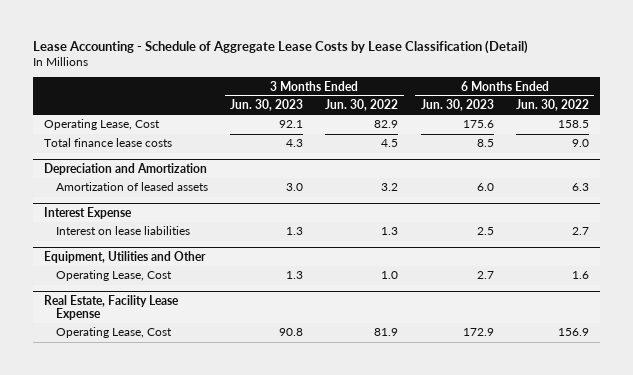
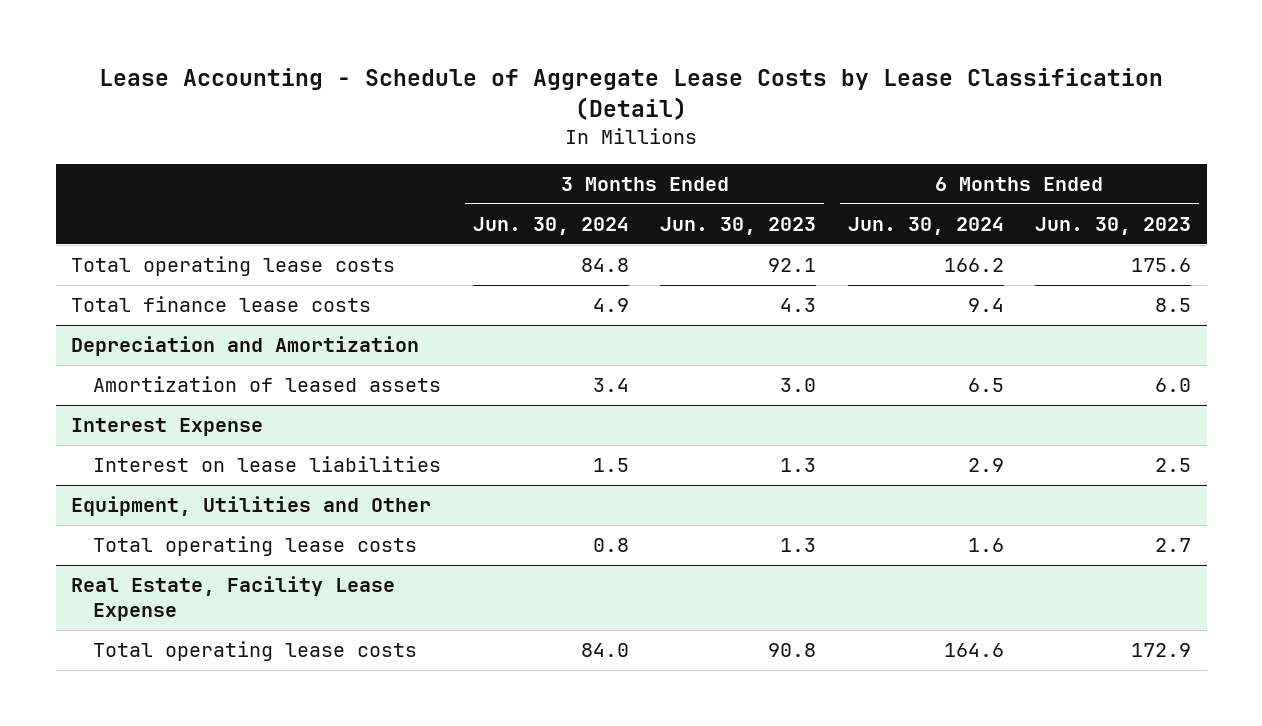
[325,99,399,112] Jun. 30, 2022 -> none
[515,99,589,112] Jun. 30, 2022 -> none
none -> [472,216,629,235] Jun. 30, 2024
none -> [847,216,1004,235] Jun. 30, 2024
[44,119,161,131] Operating Lease, Cost -> [71,256,396,277] Total operating lease costs
[56,270,173,282] Operating Lease, Cost -> [93,536,418,557] Total operating lease costs
[56,327,173,339] Operating Lease, Cost -> [93,641,418,662] Total operating lease costs

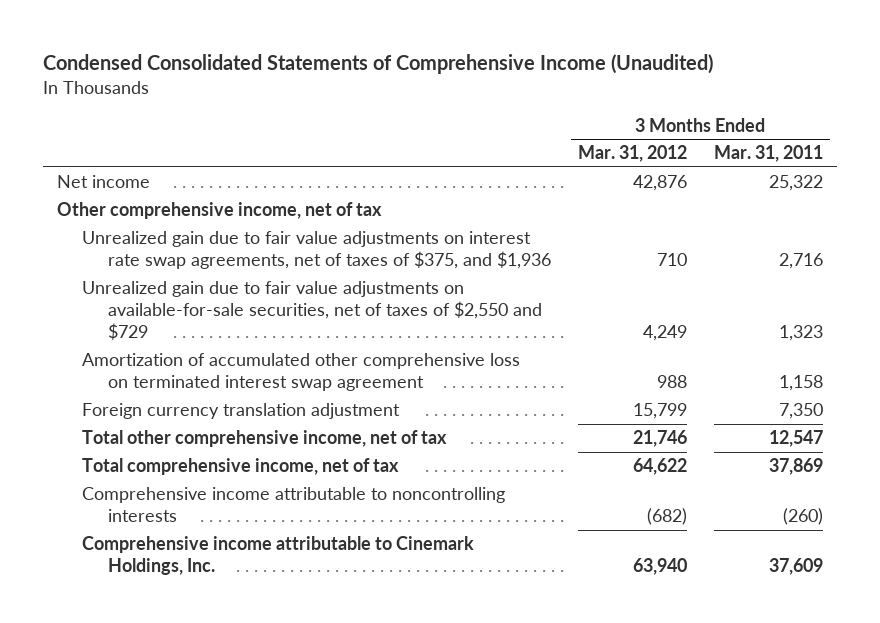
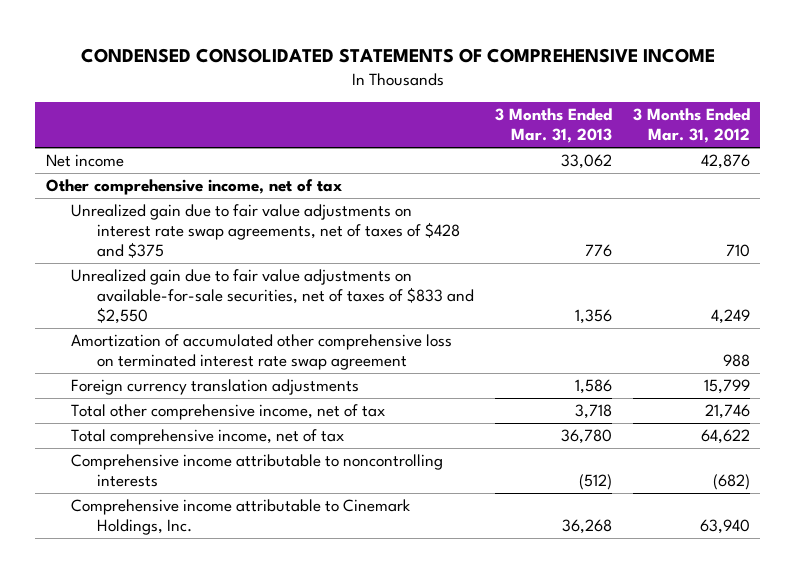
[43,54,714,75] Condensed Consolidated Statements of Comprehensive Income (Unaudited) -> [80,47,715,63] CONDENSED CONSOLIDATED STATEMENTS OF COMPREHENSIVE INCOME
[714,145,824,163] Mar. 31, 2011 -> none
none -> [495,108,613,144] 3 Months Ended Mar. 31, 2013
[82,231,551,270] Unrealized gain due to fair value adjustments on interest rate swap agreements, net of taxes of $375, and $1,936 -> [71,204,461,259] Unrealized gain due to fair value adjustments on interest rate swap agreements, net of taxes of $428 and $375
[82,281,542,341] Unrealized gain due to fair value adjustments on available-for-sale securities, net of taxes of $2,550 and $729 -> [71,269,475,325] Unrealized gain due to fair value adjustments on available-for-sale securities, net of taxes of $833 and $2,550
[82,353,521,392] Amortization of accumulated other comprehensive loss on terminated interest swap agreement -> [71,334,453,371] Amortization of accumulated other comprehensive loss on terminated interest rate swap agreement
[82,403,401,420] Foreign currency translation adjustment -> [71,379,360,396] Foreign currency translation adjustments

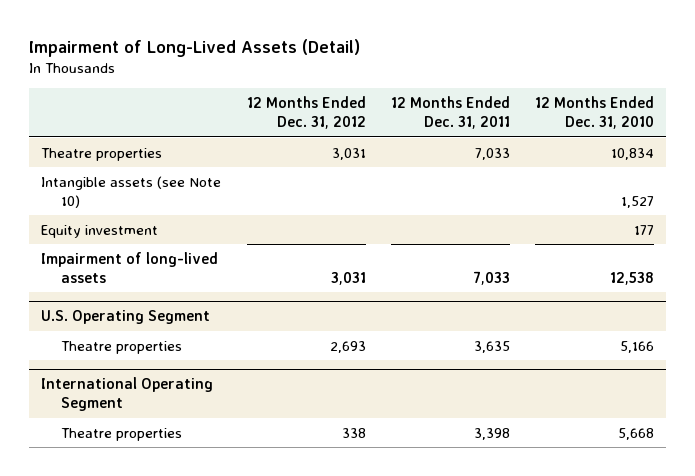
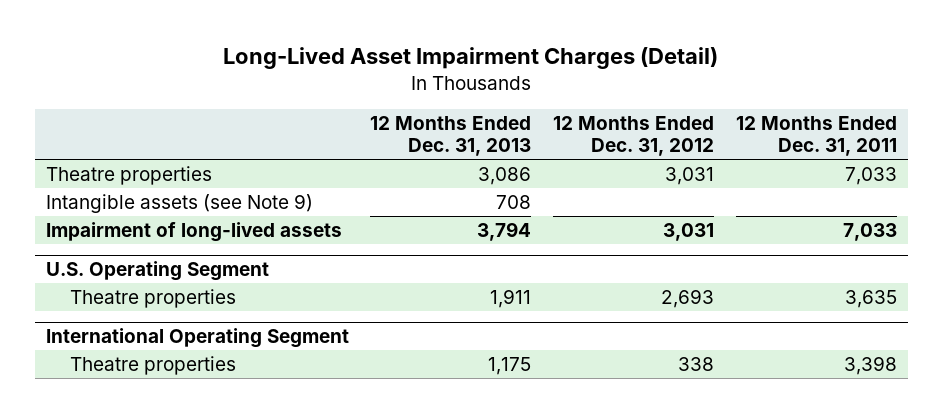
[28,38,360,57] Impairment of Long-Lived Assets (Detail) -> [223,47,719,70] Long-Lived Asset Impairment Charges (Detail)
[534,96,654,130] 12 Months Ended Dec. 31, 2010 -> none
none -> [370,116,532,157] 12 Months Ended Dec. 31, 2013
[41,224,159,238] Equity investment -> none
[41,175,222,208] Intangible assets (see Note 10) -> [45,193,313,213] Intangible assets (see Note 9)

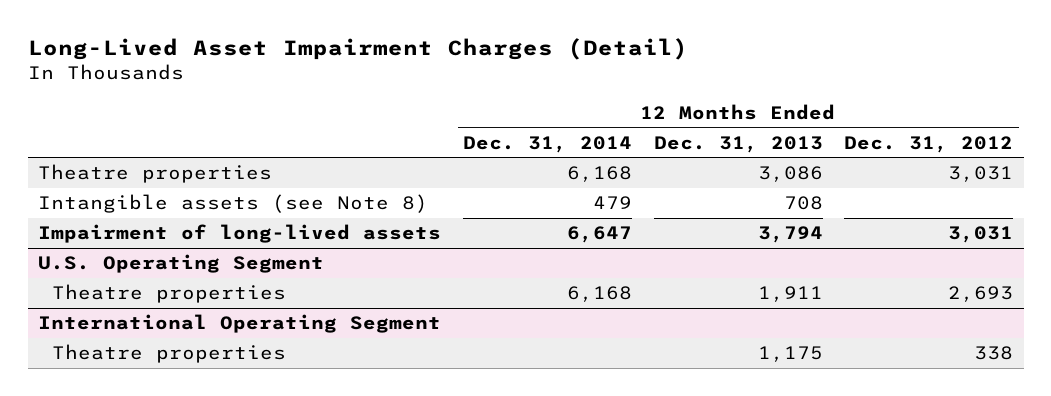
[736,116,898,157] 12 Months Ended Dec. 31, 2011 -> none
none -> [462,135,632,153] Dec. 31, 2014
[45,193,313,213] Intangible assets (see Note 9) -> [38,194,429,214] Intangible assets (see Note 8)

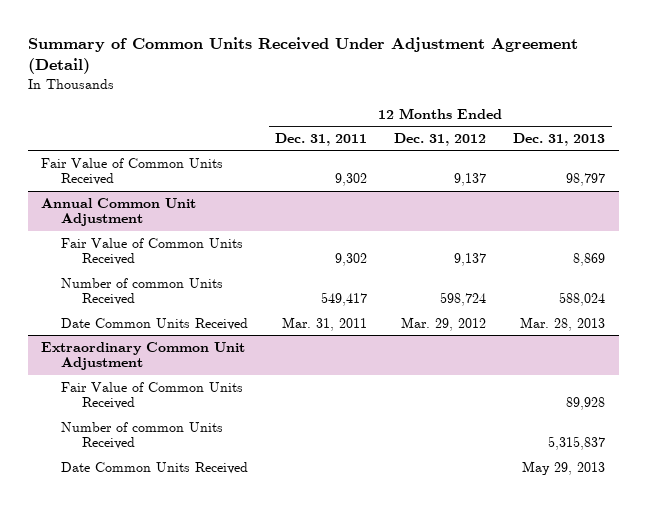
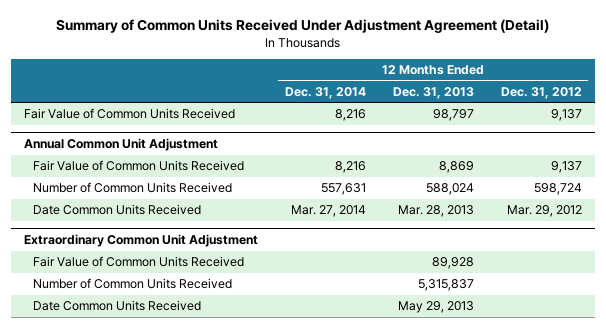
[275,132,368,146] Dec. 31, 2011 -> none
none -> [285,86,367,99] Dec. 31, 2014
[61,277,224,306] Number of common Units Received -> [33,182,233,194] Number of Common Units Received
[61,421,224,450] Number of common Units Received -> [33,278,233,290] Number of Common Units Received

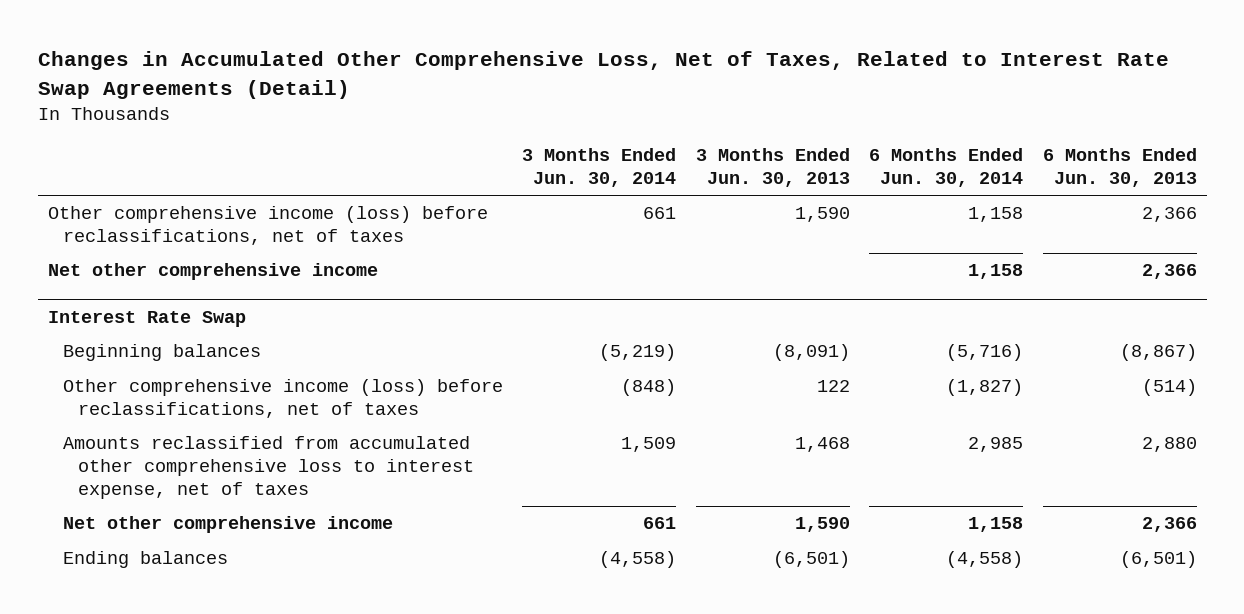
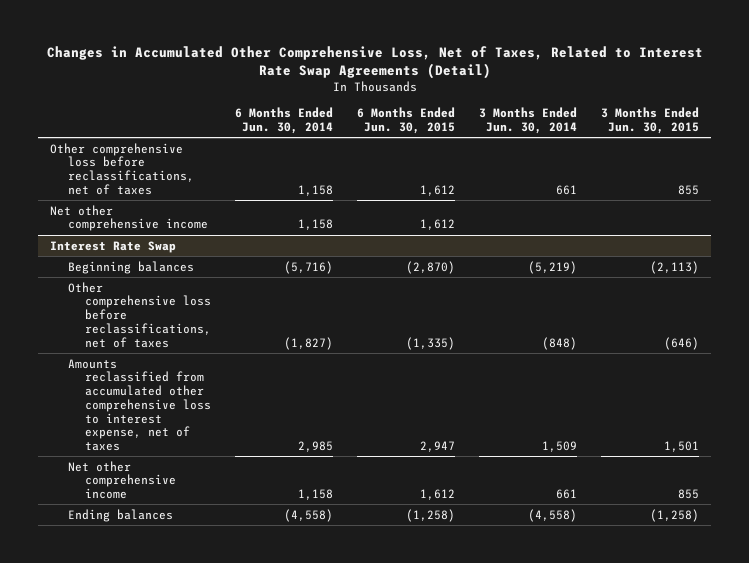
[695,148,850,188] 3 Months Ended Jun. 30, 2013 -> none
[1042,148,1197,188] 6 Months Ended Jun. 30, 2013 -> none
none -> [356,107,455,134] 6 Months Ended Jun. 30, 2015
none -> [600,107,699,134] 3 Months Ended Jun. 30, 2015
[47,206,488,246] Other comprehensive income (loss) before reclassifications, net of taxes -> [50,142,194,195] Other comprehensive loss before reclassifications, net of taxes
[62,379,503,419] Other comprehensive income (loss) before reclassifications, net of taxes -> [67,281,211,348] Other comprehensive loss before reclassifications, net of taxes

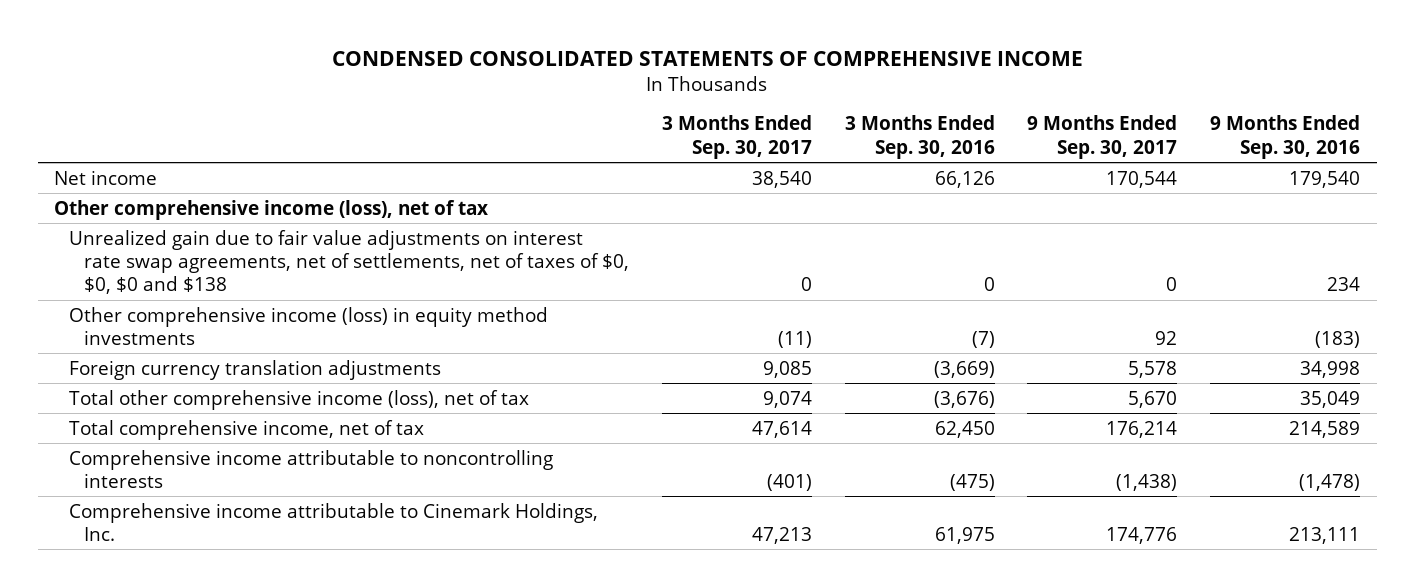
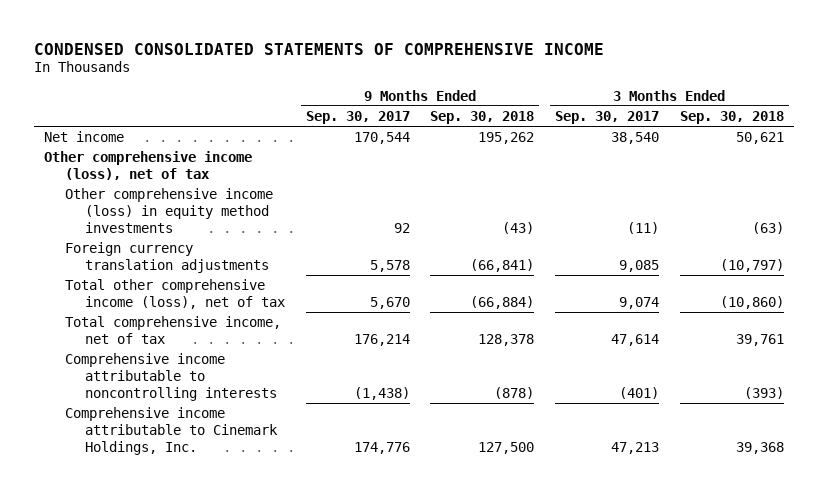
[844,115,995,159] 3 Months Ended Sep. 30, 2016 -> none
[1210,115,1361,159] 9 Months Ended Sep. 30, 2016 -> none
none -> [430,110,535,124] Sep. 30, 2018
none -> [679,110,784,124] Sep. 30, 2018
[69,229,630,295] Unrealized gain due to fair value adjustments on interest rate swap agreements, net of settlements, net of taxes of $0, $0, $0 and $138 -> none

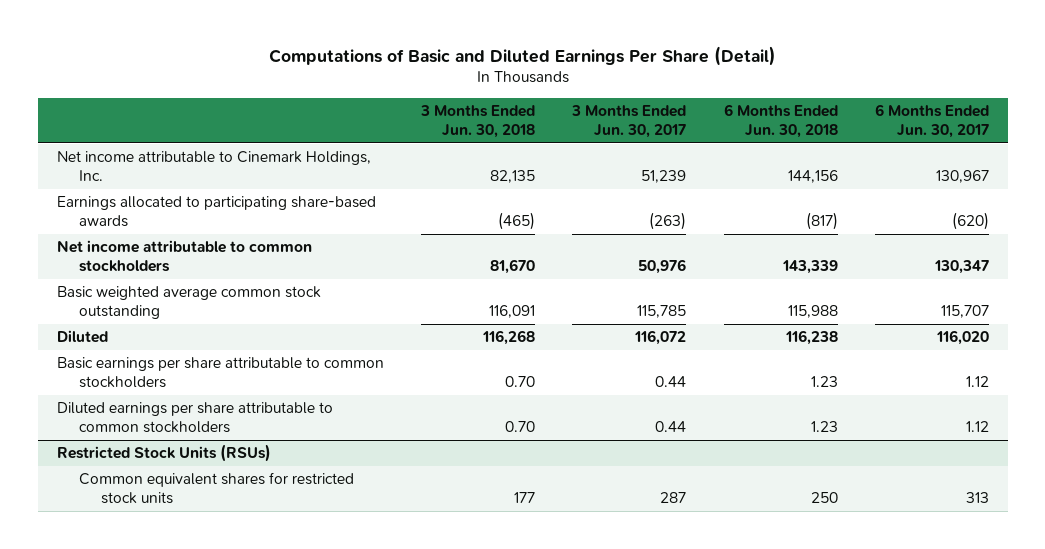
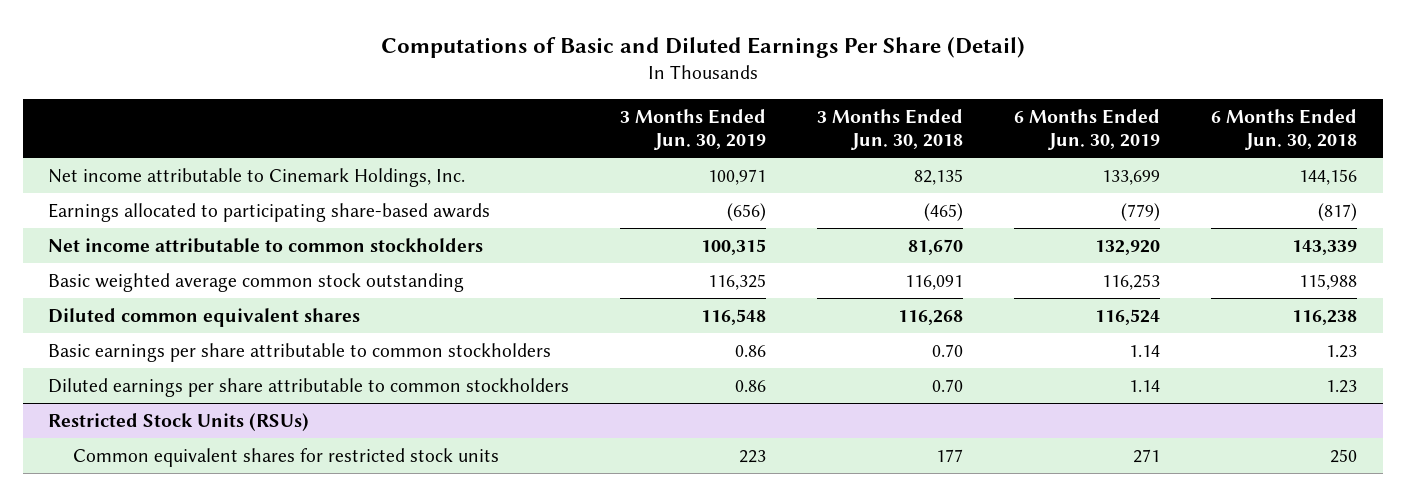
[571,105,687,138] 3 Months Ended Jun. 30, 2017 -> none
[874,104,989,138] 6 Months Ended Jun. 30, 2017 -> none
none -> [620,108,767,151] 3 Months Ended Jun. 30, 2019
none -> [1014,108,1161,151] 6 Months Ended Jun. 30, 2019
[56,330,108,344] Diluted -> [48,307,361,327] Diluted common equivalent shares

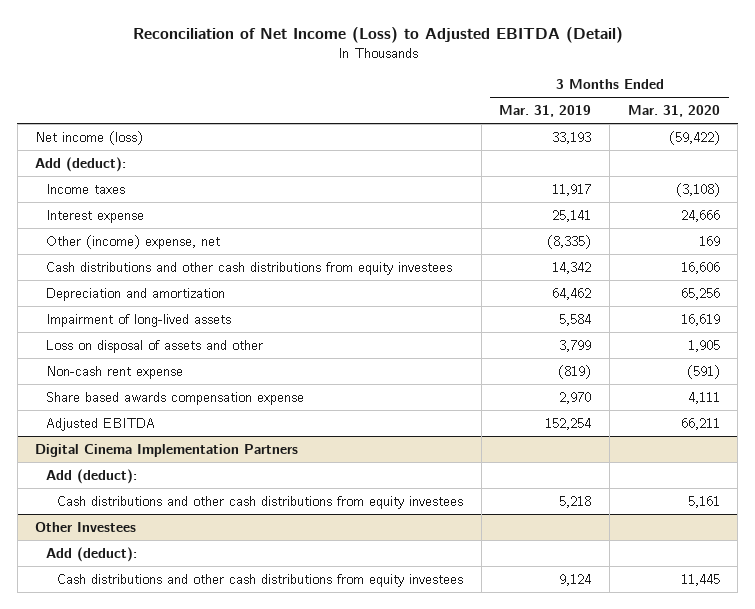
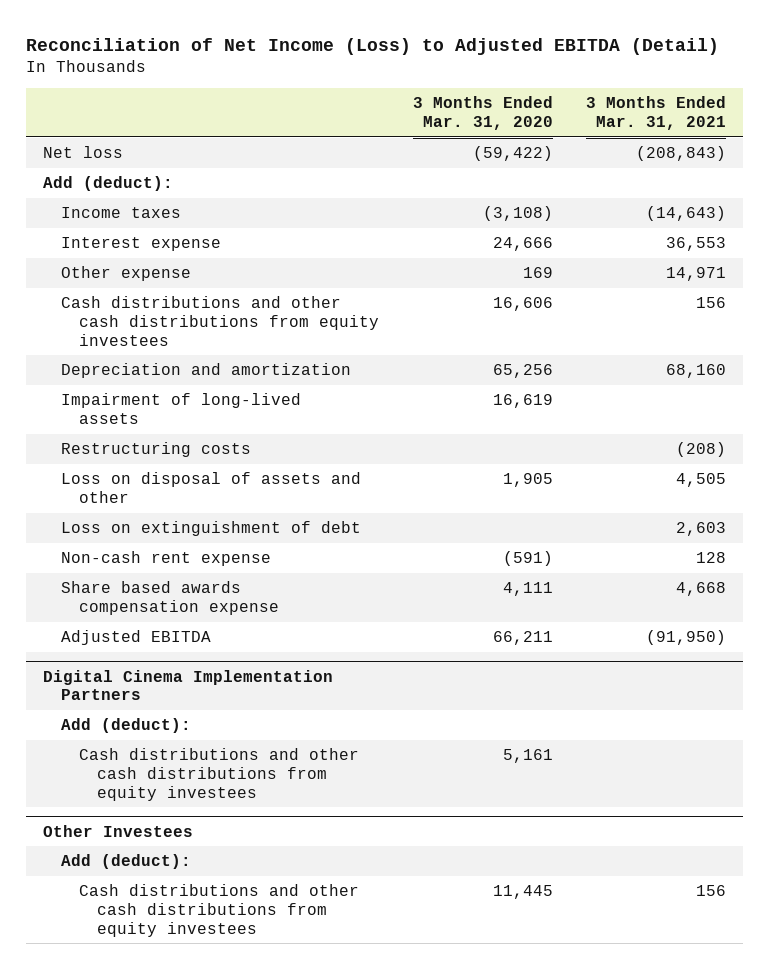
[499,105,592,118] Mar. 31, 2019 -> none
none -> [586,96,727,130] 3 Months Ended Mar. 31, 2021
[35,130,144,145] Net income (loss) -> [43,146,124,159] Net loss
[46,234,221,249] Other (income) expense, net -> [61,266,192,282] Other expense
none -> [61,442,252,458] Restructuring costs
none -> [61,521,362,537] Loss on extinguishment of debt

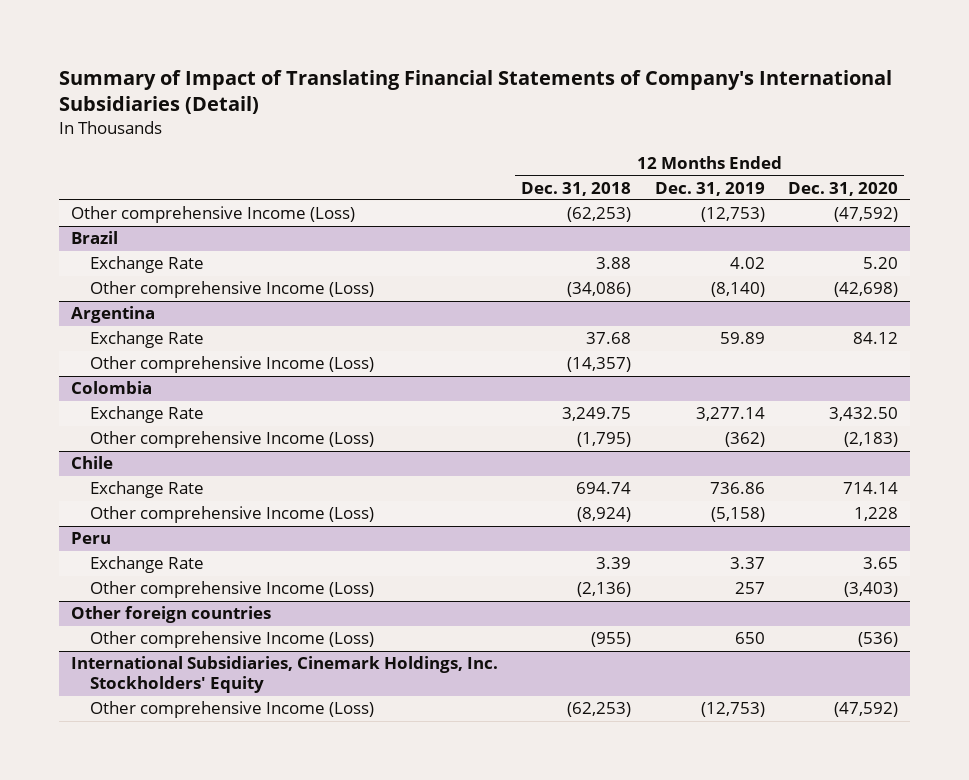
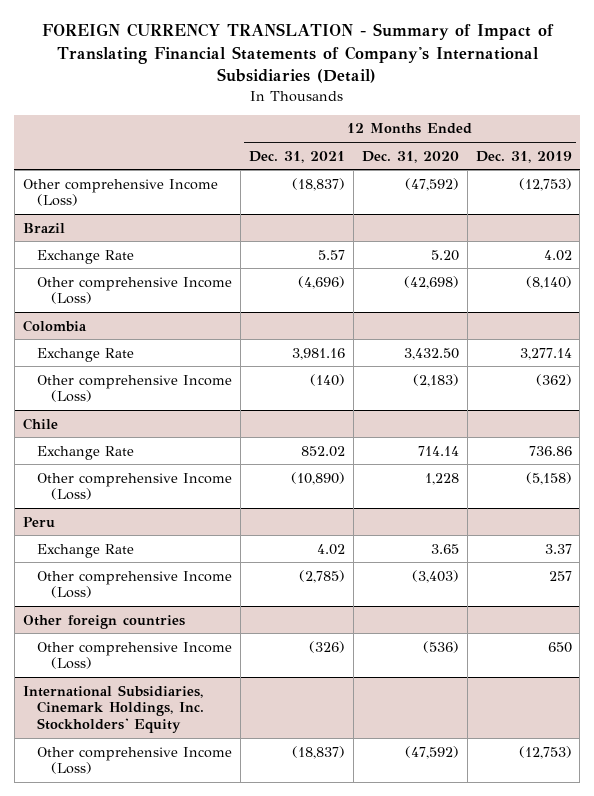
[58,69,892,115] Summary of Impact of Translating Financial Statements of Company's International Subsidiaries (Detail) -> [42,23,555,84] FOREIGN CURRENCY TRANSLATION - Summary of Impact of Translating Financial Statements of Company's International Subsidiaries (Detail)
[521,181,632,196] Dec. 31, 2018 -> none
none -> [248,150,345,163] Dec. 31, 2021
[70,306,155,324] Argentina -> none
[89,331,204,349] Exchange Rate -> none
[89,356,374,374] Other comprehensive Income (Loss) -> none

